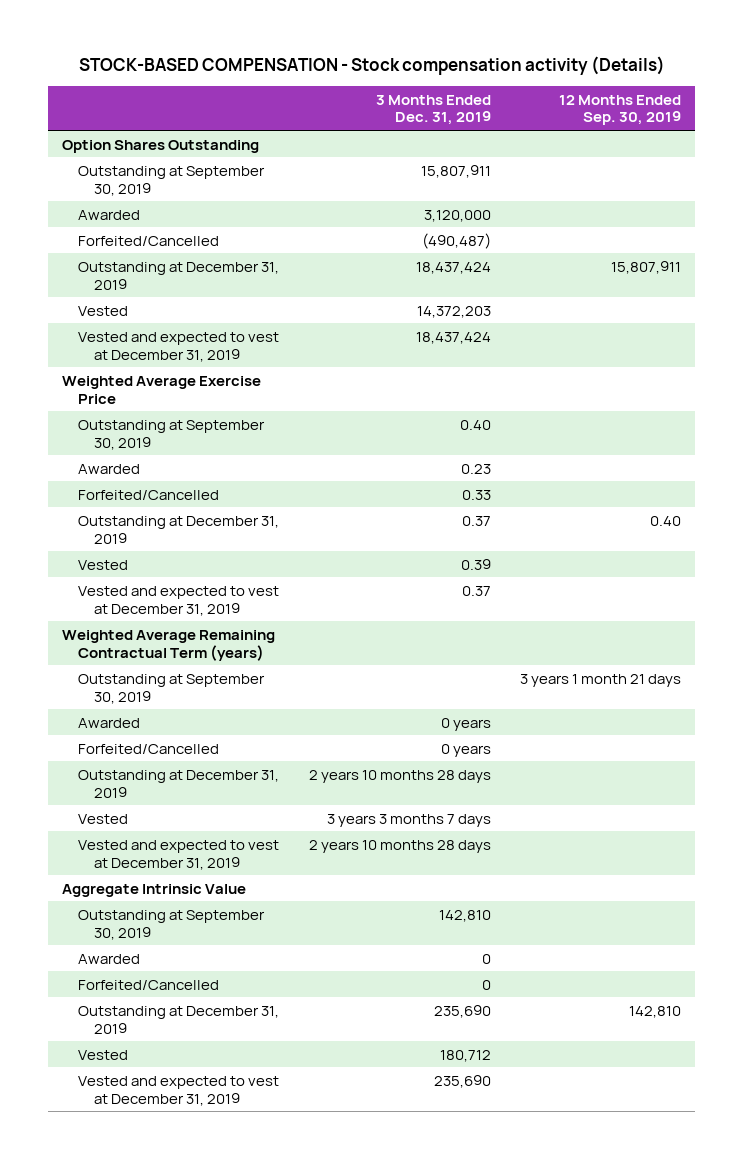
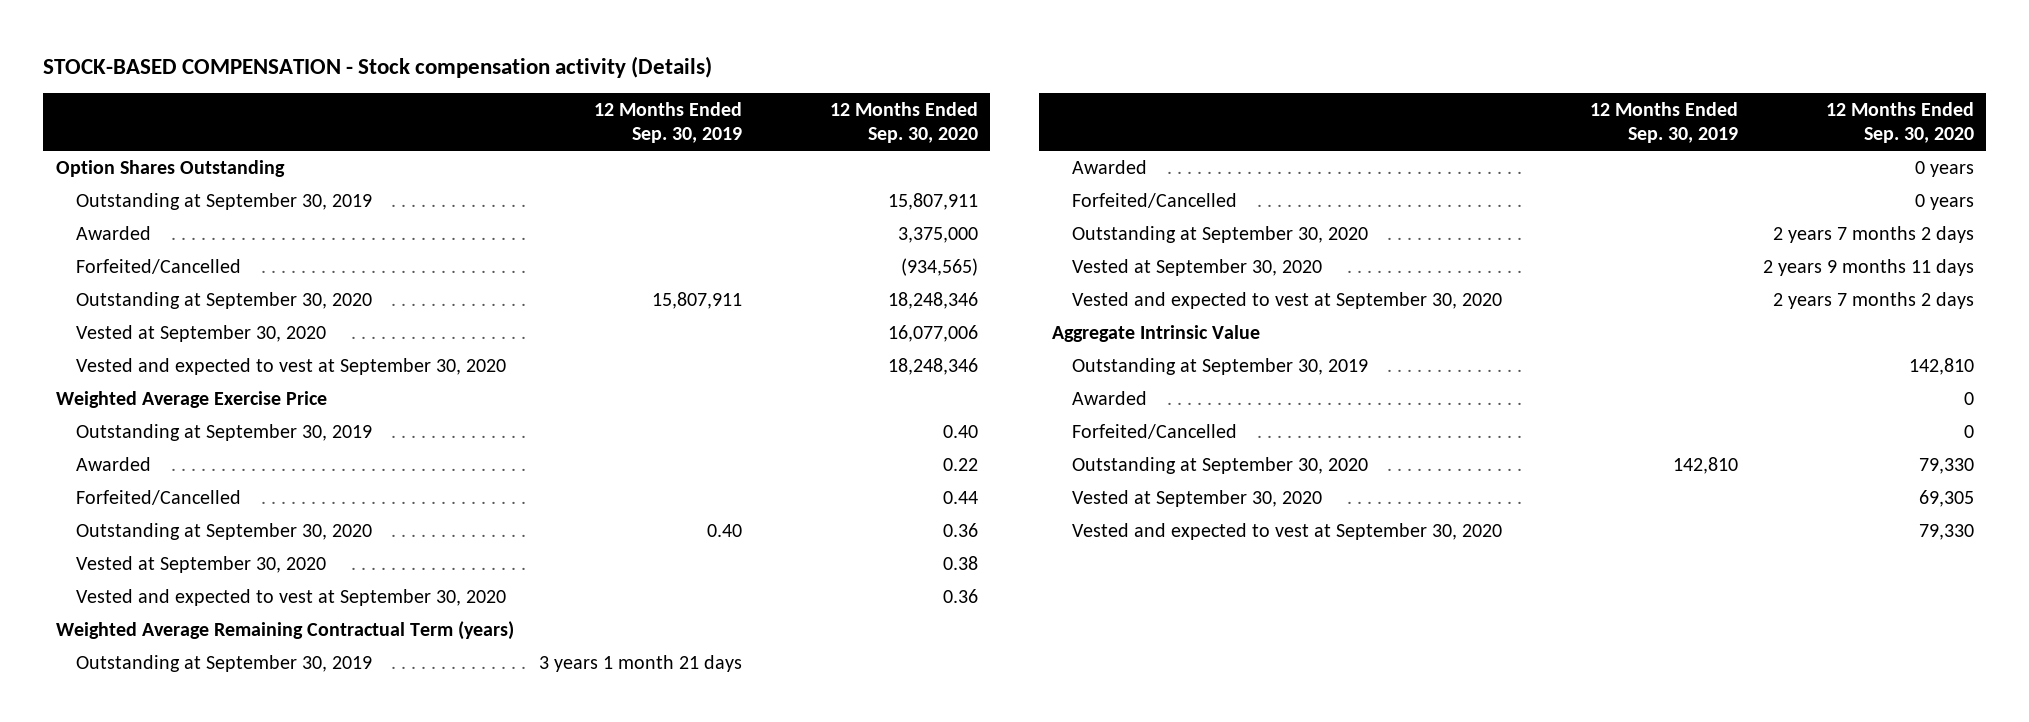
[375,94,491,126] 3 Months Ended Dec. 31, 2019 -> none
none -> [829,102,978,144] 12 Months Ended Sep. 30, 2020
[78,261,280,290] Outstanding at December 31, 2019 -> [75,291,372,309] Outstanding at September 30, 2020
[78,305,129,316] Vested -> [75,324,326,342] Vested at September 30, 2020
[78,331,280,362] Vested and expected to vest at December 31, 2019 -> [75,357,506,375] Vested and expected to vest at September 30, 2020
[78,515,280,544] Outstanding at December 31, 2019 -> [75,522,372,540] Outstanding at September 30, 2020
[78,559,129,570] Vested -> [75,555,326,573] Vested at September 30, 2020
[78,585,280,616] Vested and expected to vest at December 31, 2019 -> [75,588,506,606] Vested and expected to vest at September 30, 2020
[78,769,280,798] Outstanding at December 31, 2019 -> [1071,225,1368,243] Outstanding at September 30, 2020
[78,813,129,824] Vested -> [1071,258,1322,276] Vested at September 30, 2020
[78,839,280,870] Vested and expected to vest at December 31, 2019 -> [1071,291,1502,309] Vested and expected to vest at September 30, 2020
[78,1005,280,1034] Outstanding at December 31, 2019 -> [1071,456,1368,474] Outstanding at September 30, 2020
[78,1049,129,1060] Vested -> [1071,489,1322,507] Vested at September 30, 2020
[78,1075,280,1106] Vested and expected to vest at December 31, 2019 -> [1071,522,1502,540] Vested and expected to vest at September 30, 2020

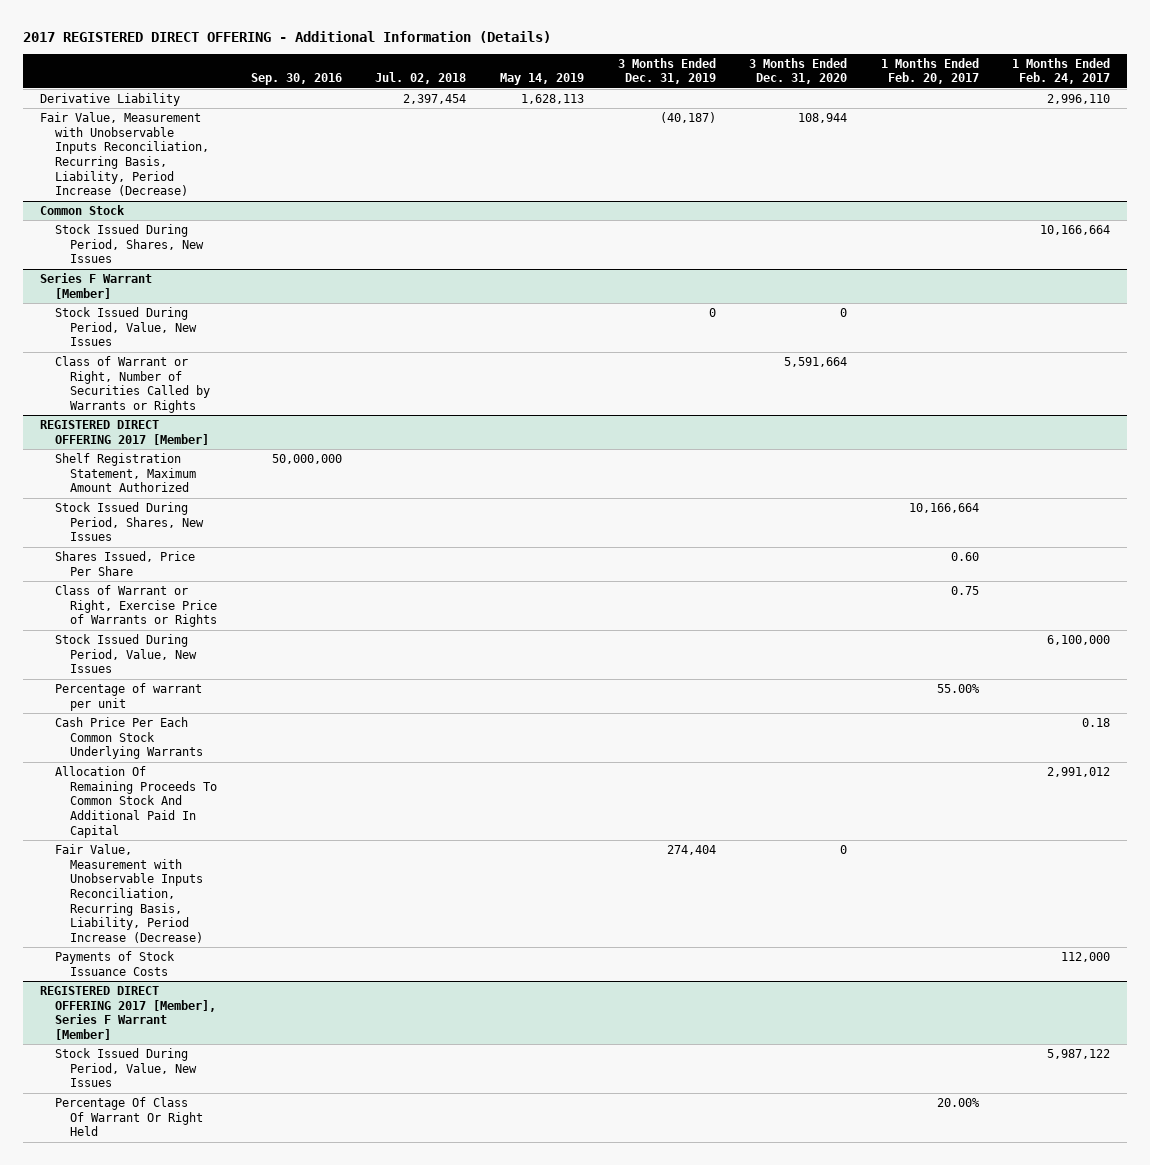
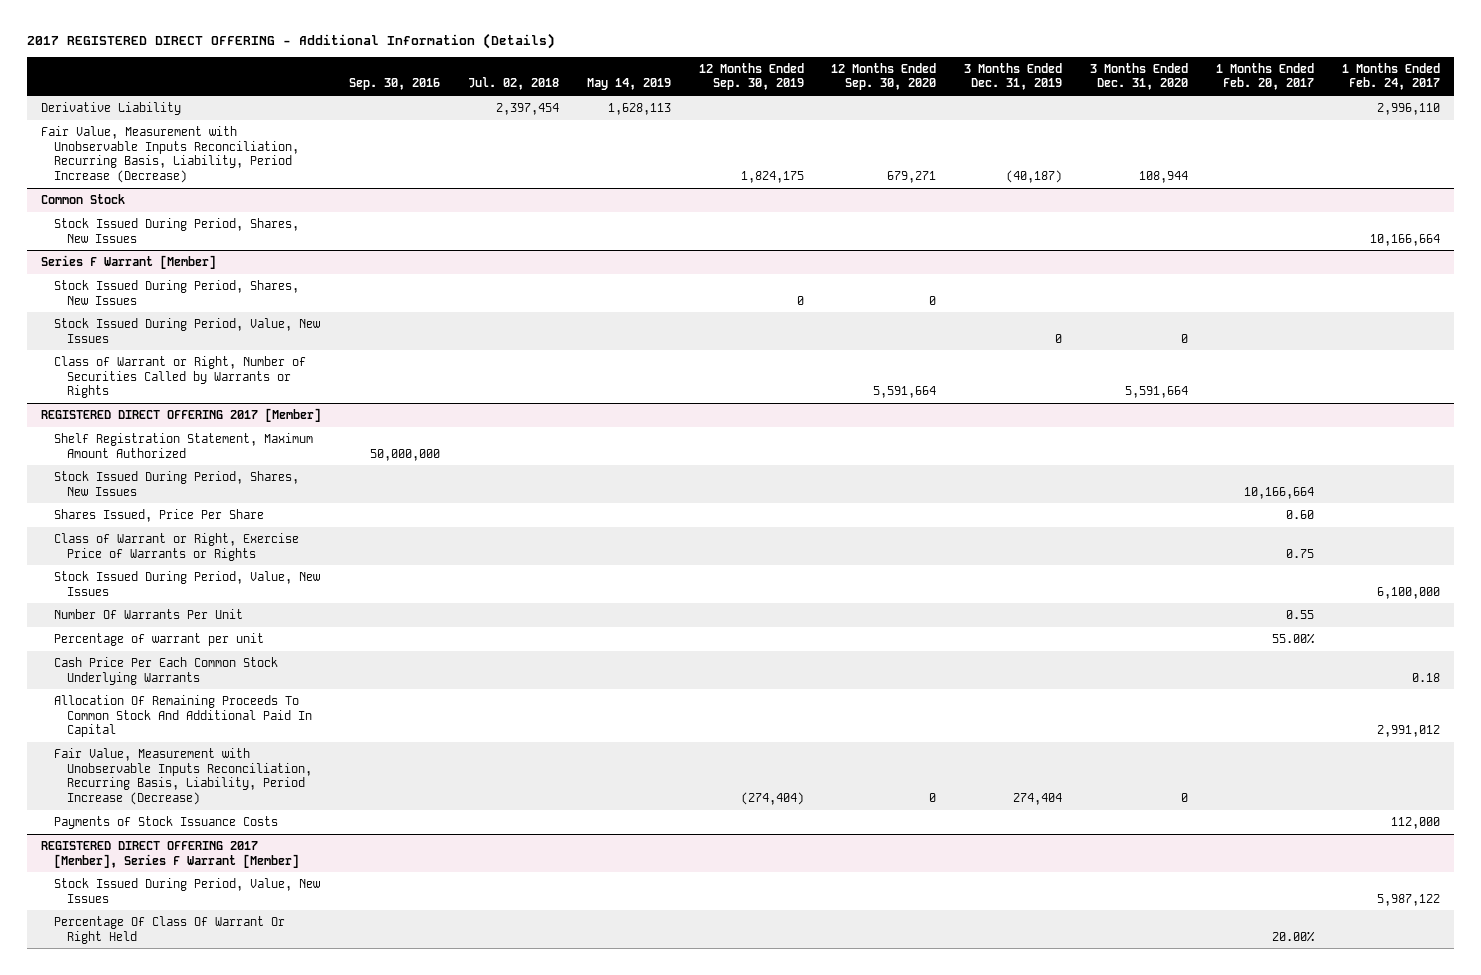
none -> [698,62,804,91] 12 Months Ended Sep. 30, 2019
none -> [831,62,937,91] 12 Months Ended Sep. 30, 2020
none -> [54,279,300,305] Stock Issued During Period, Shares, New Issues
none -> [54,608,244,619] Number Of Warrants Per Unit

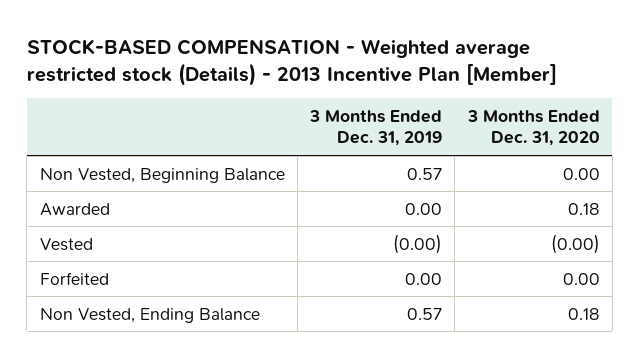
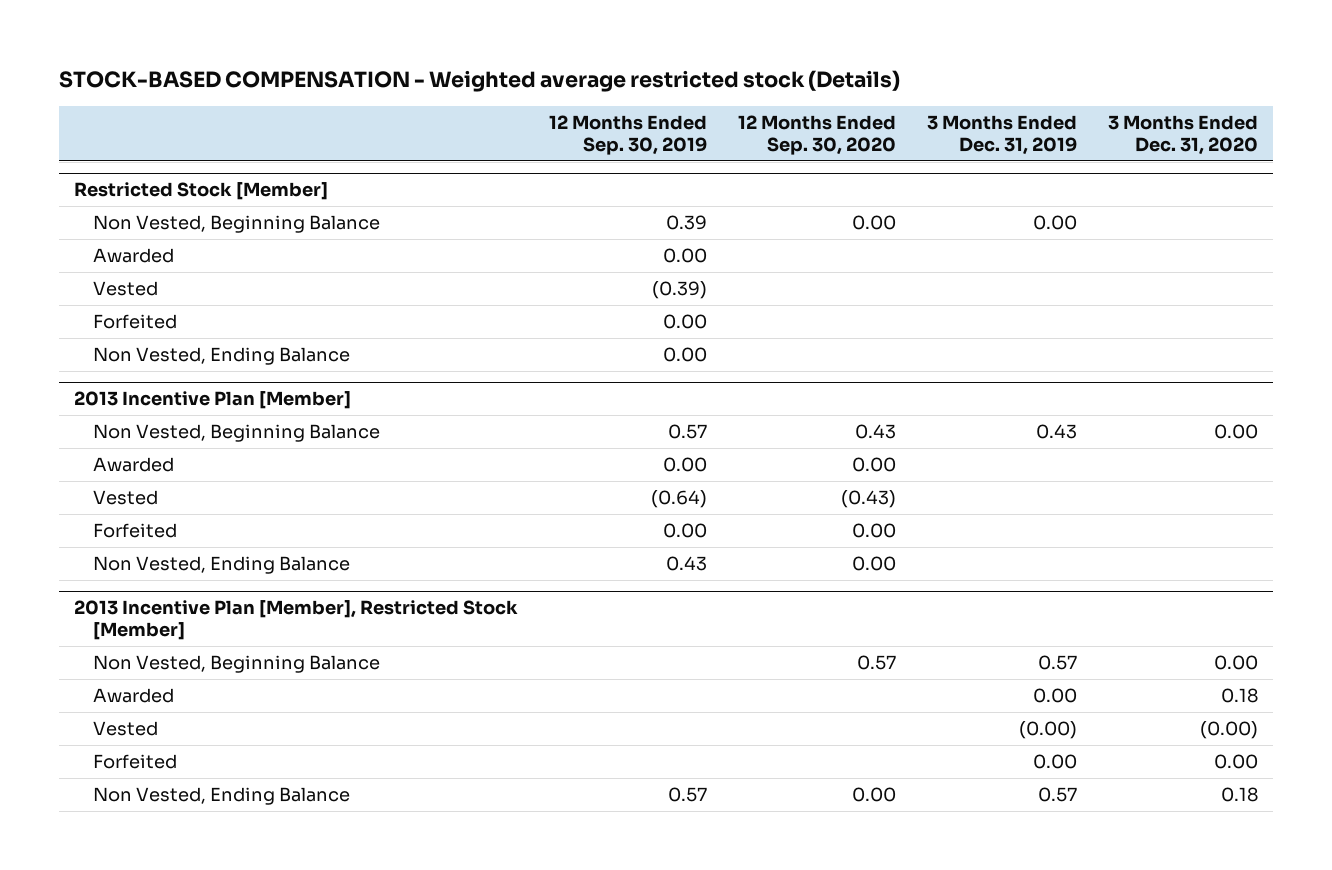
[26,38,557,86] STOCK-BASED COMPENSATION - Weighted average restricted stock (Details) - 2013 Incentive Plan [Member] -> [58,70,900,93] STOCK-BASED COMPENSATION - Weighted average restricted stock (Details)
none -> [549,114,708,155] 12 Months Ended Sep. 30, 2019
none -> [738,114,897,155] 12 Months Ended Sep. 30, 2020
none -> [74,182,329,201] Restricted Stock [Member]
none -> [93,215,381,234] Non Vested, Beginning Balance
none -> [93,248,175,264] Awarded
none -> [93,281,159,297] Vested
none -> [93,314,178,330] Forfeited
none -> [93,347,351,366] Non Vested, Ending Balance
none -> [74,391,352,410] 2013 Incentive Plan [Member]
none -> [93,424,381,443] Non Vested, Beginning Balance
none -> [93,457,175,473] Awarded
none -> [93,490,159,506] Vested
none -> [93,523,178,539] Forfeited
none -> [93,556,351,575] Non Vested, Ending Balance
none -> [74,600,519,641] 2013 Incentive Plan [Member], Restricted Stock [Member]

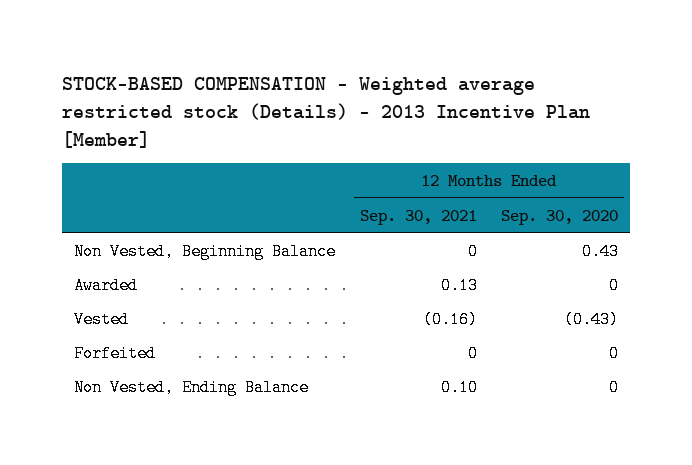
[58,70,900,93] STOCK-BASED COMPENSATION - Weighted average restricted stock (Details) -> [62,77,591,148] STOCK-BASED COMPENSATION - Weighted average restricted stock (Details) - 2013 Incentive Plan [Member]
[549,114,708,155] 12 Months Ended Sep. 30, 2019 -> none
[926,114,1077,155] 3 Months Ended Dec. 31, 2019 -> none
[1107,114,1258,155] 3 Months Ended Dec. 31, 2020 -> none
none -> [359,209,477,225] Sep. 30, 2021
[74,182,329,201] Restricted Stock [Member] -> none
[93,215,381,234] Non Vested, Beginning Balance -> none
[93,248,175,264] Awarded -> none
[93,281,159,297] Vested -> none
[93,314,178,330] Forfeited -> none
[93,347,351,366] Non Vested, Ending Balance -> none
[74,391,352,410] 2013 Incentive Plan [Member] -> none
[852,457,897,473] 0.00 -> [608,276,619,294] 0
[74,600,519,641] 2013 Incentive Plan [Member], Restricted Stock [Member] -> none
[93,655,381,674] Non Vested, Beginning Balance -> none
[93,688,175,704] Awarded -> none
[93,721,159,737] Vested -> none
[93,754,178,770] Forfeited -> none
[93,787,351,806] Non Vested, Ending Balance -> none
[852,523,897,539] 0.00 -> [608,344,619,362] 0
[852,556,897,572] 0.00 -> [608,378,619,396] 0

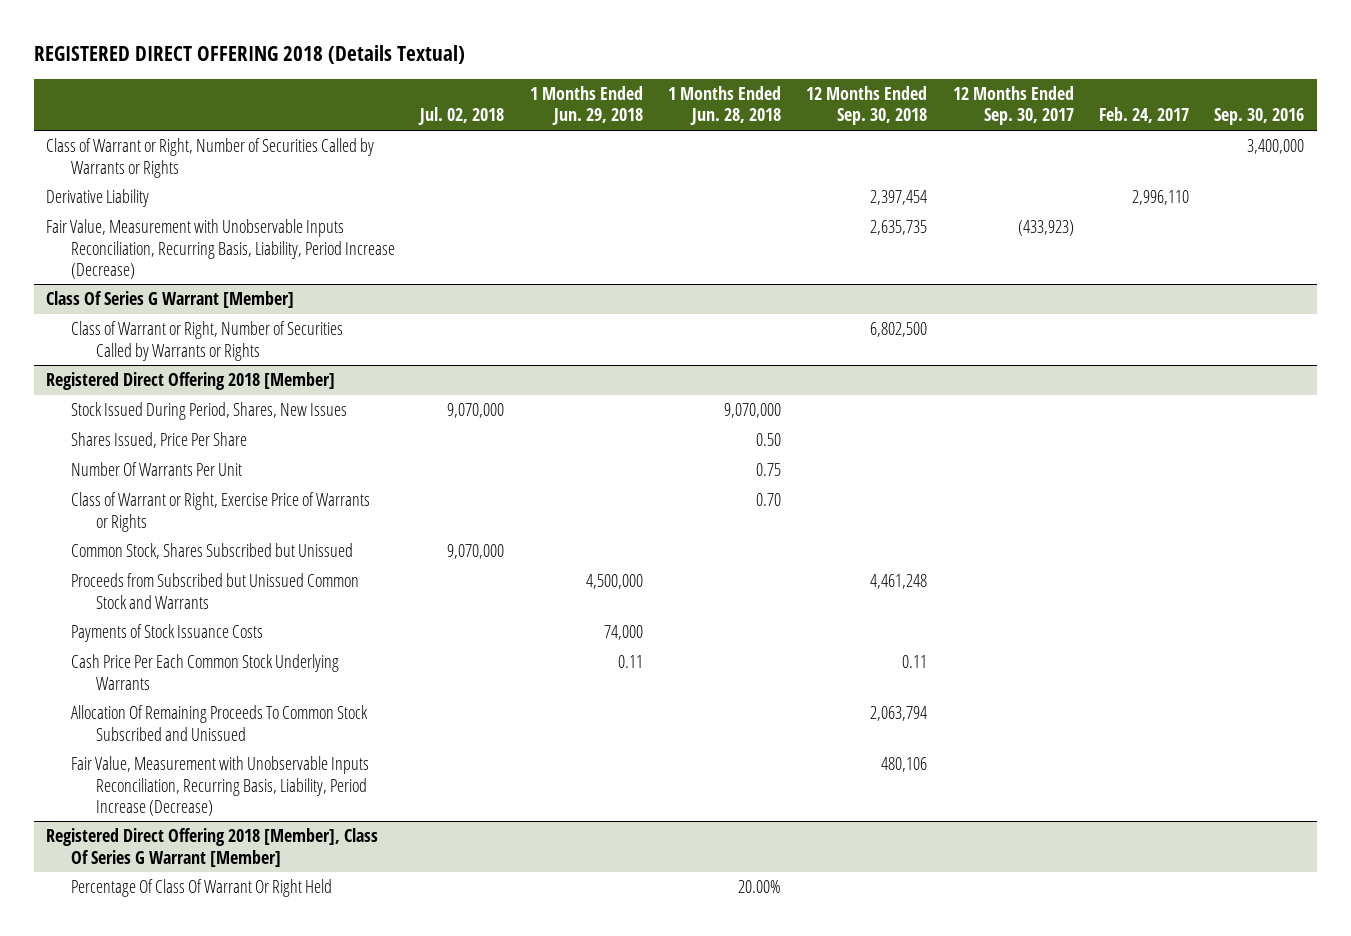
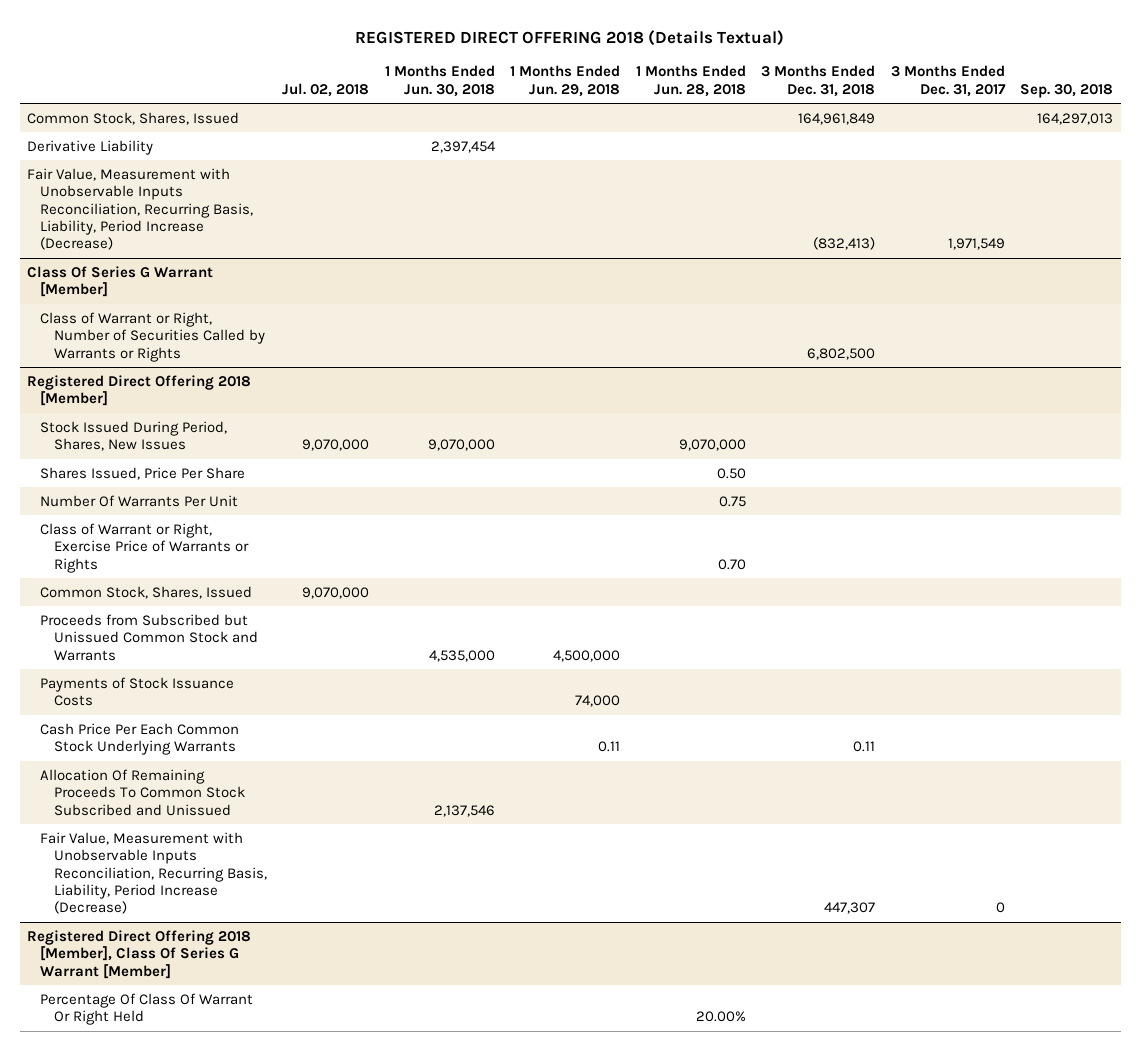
[806,86,928,126] 12 Months Ended Sep. 30, 2018 -> none
[952,86,1074,126] 12 Months Ended Sep. 30, 2017 -> none
[1099,107,1190,124] Feb. 24, 2017 -> none
[1214,108,1305,126] Sep. 30, 2016 -> none
none -> [384,65,495,97] 1 Months Ended Jun. 30, 2018
none -> [761,65,876,97] 3 Months Ended Dec. 31, 2018
none -> [890,65,1006,97] 3 Months Ended Dec. 31, 2017
none -> [1020,83,1114,98] Sep. 30, 2018
[46,138,375,178] Class of Warrant or Right, Number of Securities Called by Warrants or Rights -> none
none -> [27,111,240,125] Common Stock, Shares, Issued
[71,543,354,560] Common Stock, Shares Subscribed but Unissued -> none
none -> [40,585,253,599] Common Stock, Shares, Issued

